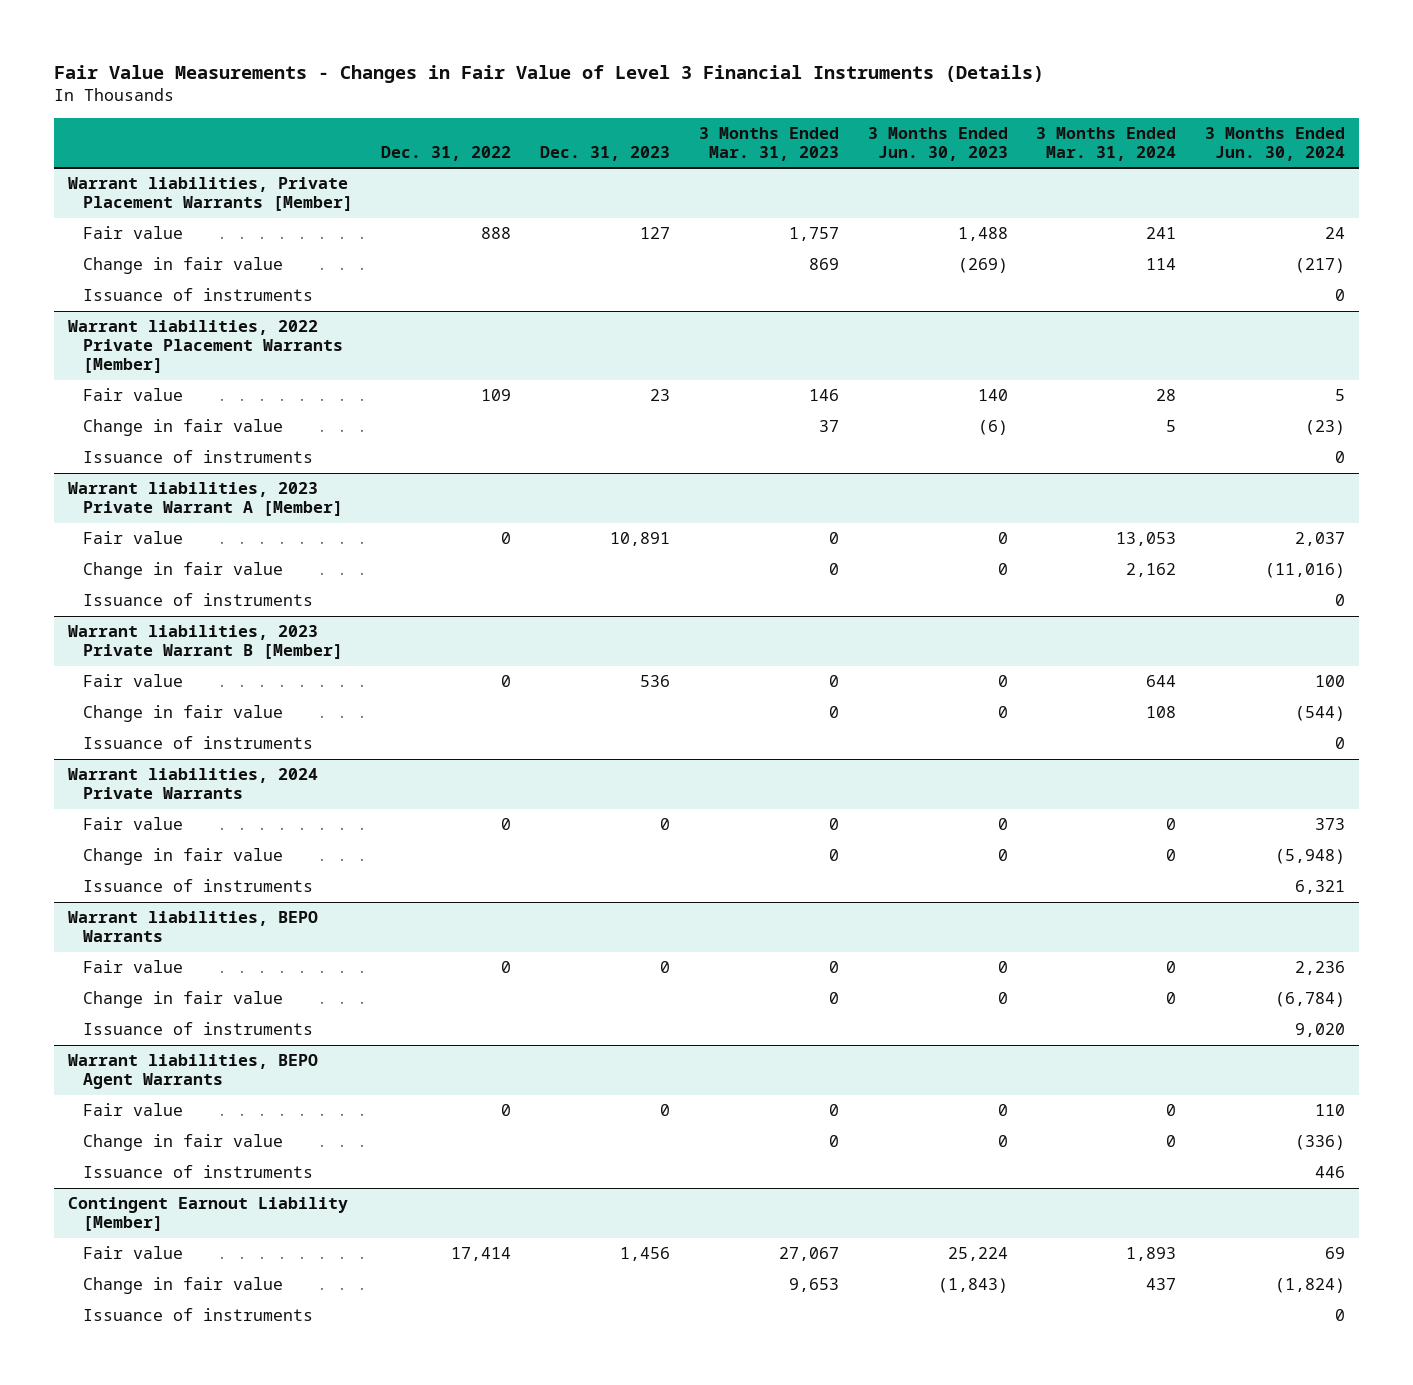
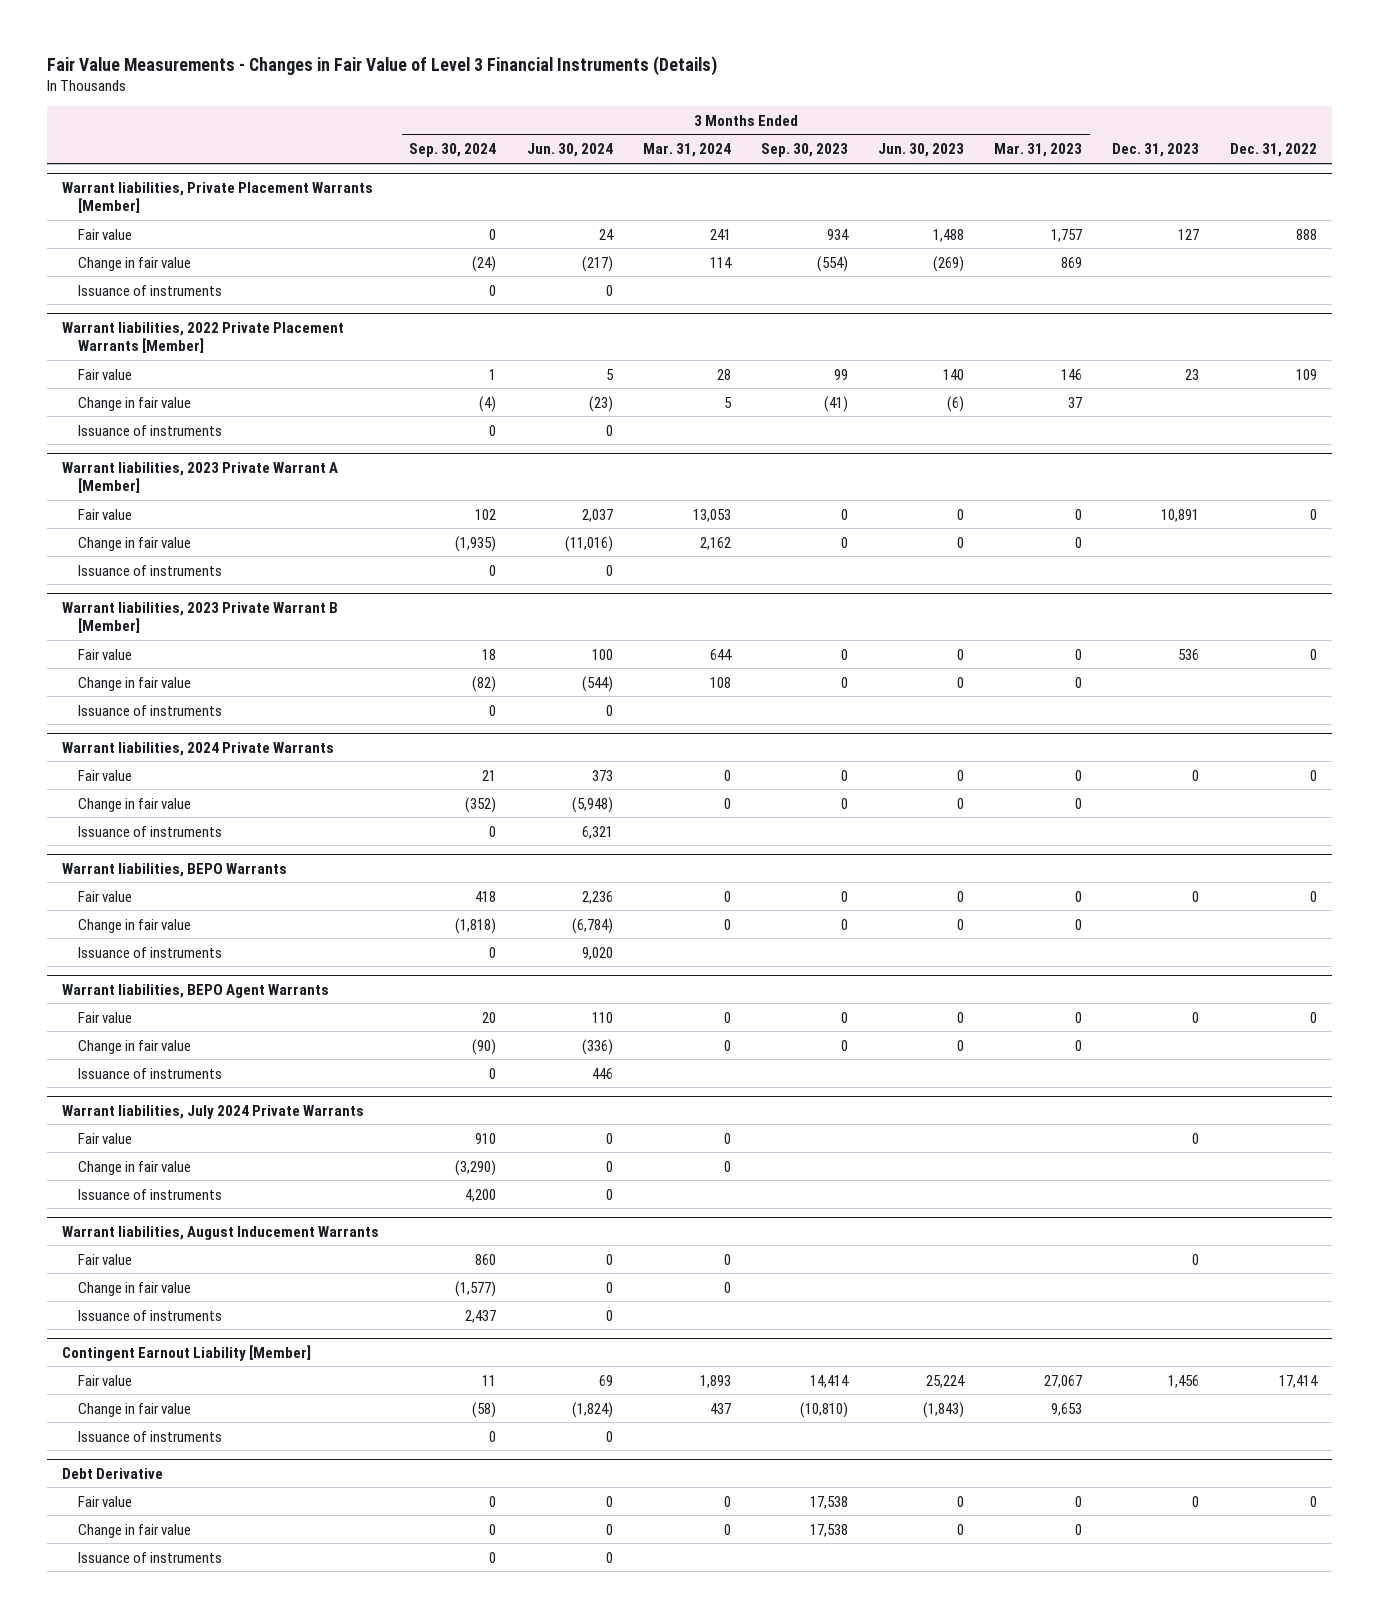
none -> [409,143,497,158] Sep. 30, 2024
none -> [760,143,848,158] Sep. 30, 2023
none -> [62,1104,365,1119] Warrant liabilities, July 2024 Private Warrants
none -> [77,1132,132,1144] Fair value
none -> [77,1160,191,1175] Change in fair value
none -> [77,1188,222,1200] Issuance of instruments
none -> [62,1225,380,1240] Warrant liabilities, August Inducement Warrants
none -> [77,1253,132,1265] Fair value
none -> [77,1281,191,1296] Change in fair value
none -> [77,1309,222,1321] Issuance of instruments
none -> [62,1467,164,1479] Debt Derivative
none -> [77,1495,132,1507] Fair value
none -> [77,1523,191,1538] Change in fair value
none -> [77,1551,222,1563] Issuance of instruments

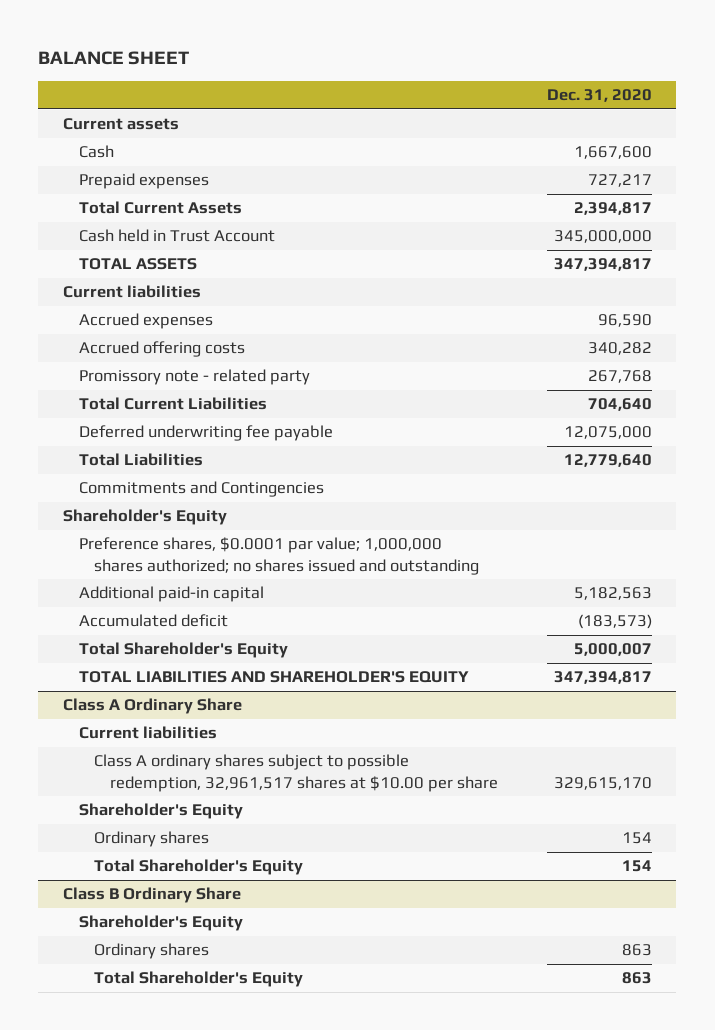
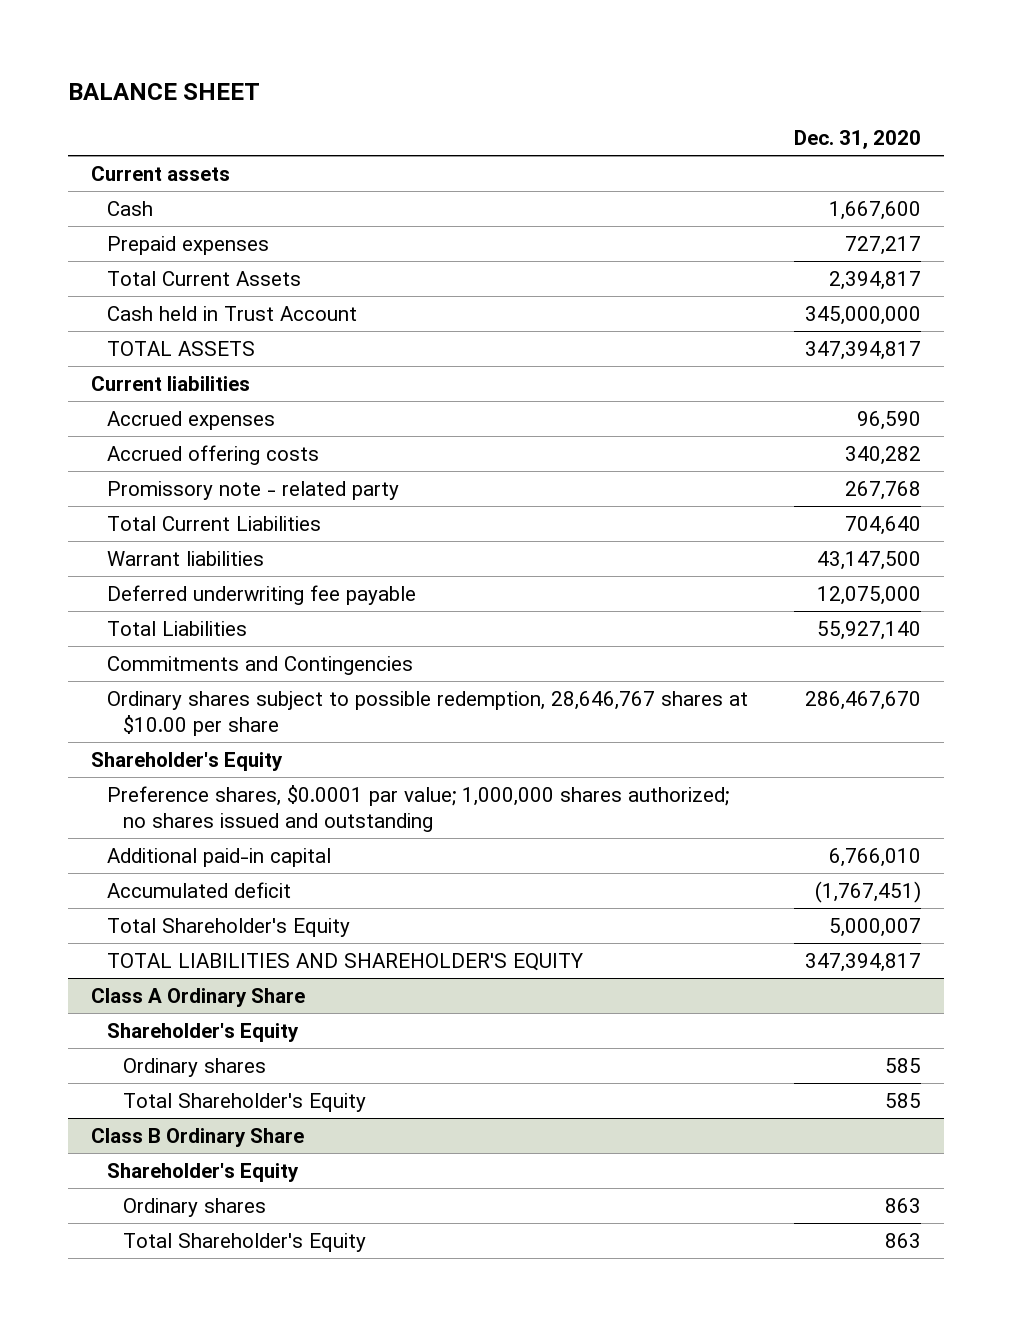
none -> [106,550,264,566] Warrant liabilities
[563,454,652,468] 12,779,640 -> [816,620,921,640] 55,927,140
none -> [106,690,748,736] Ordinary shares subject to possible redemption, 28,646,767 shares at $10.00 per share
[573,587,652,601] 5,182,563 -> [828,847,921,867] 6,766,010
[577,614,652,630] (183,573) -> [814,880,921,903] (1,767,451)
[78,726,217,740] Current liabilities -> none
[94,754,498,792] Class A ordinary shares subject to possible redemption, 32,961,517 shares at $10.00 per share -> none
[621,832,652,845] 154 -> [884,1057,921,1073] 585
[621,860,652,873] 154 -> [884,1092,921,1108] 585

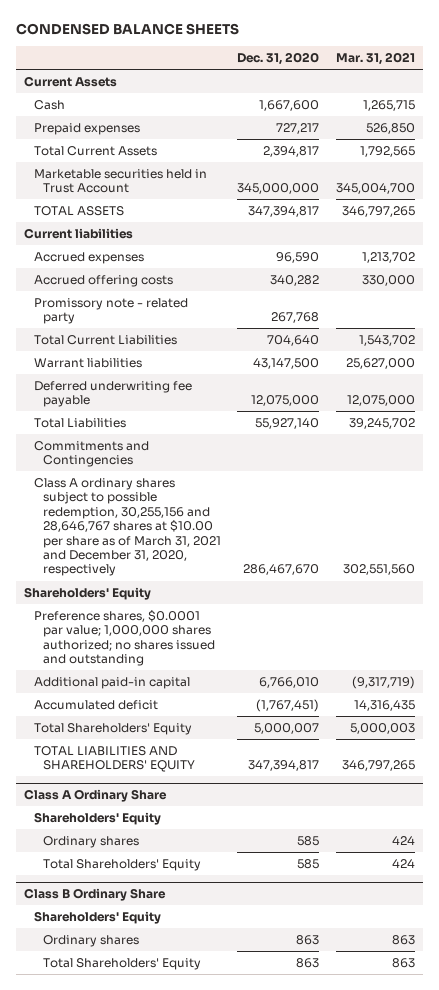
[67,82,260,100] BALANCE SHEET -> [15,23,239,36] CONDENSED BALANCE SHEETS
none -> [335,52,415,66] Mar. 31, 2021
[90,165,230,181] Current assets -> [24,75,118,87] Current Assets
[106,305,357,321] Cash held in Trust Account -> [33,168,207,194] Marketable securities held in Trust Account
[106,690,748,736] Ordinary shares subject to possible redemption, 28,646,767 shares at $10.00 per share -> [33,477,221,577] Class A ordinary shares subject to possible redemption, 30,255,156 and 28,646,767 shares at $10.00 per share as of March 31, 2021 and December 31, 2020, respectively
[90,751,283,771] Shareholder's Equity -> [24,586,152,600] Shareholders' Equity
[106,917,350,937] Total Shareholder's Equity -> [33,722,192,735] Total Shareholders' Equity
[106,952,583,971] TOTAL LIABILITIES AND SHAREHOLDER'S EQUITY -> [33,745,195,773] TOTAL LIABILITIES AND SHAREHOLDERS' EQUITY
[106,1022,299,1042] Shareholder's Equity -> [33,811,161,825] Shareholders' Equity
[123,1092,367,1112] Total Shareholder's Equity -> [42,858,201,871] Total Shareholders' Equity
[106,1162,299,1182] Shareholder's Equity -> [33,910,161,924] Shareholders' Equity
[123,1232,367,1252] Total Shareholder's Equity -> [42,957,201,970] Total Shareholders' Equity

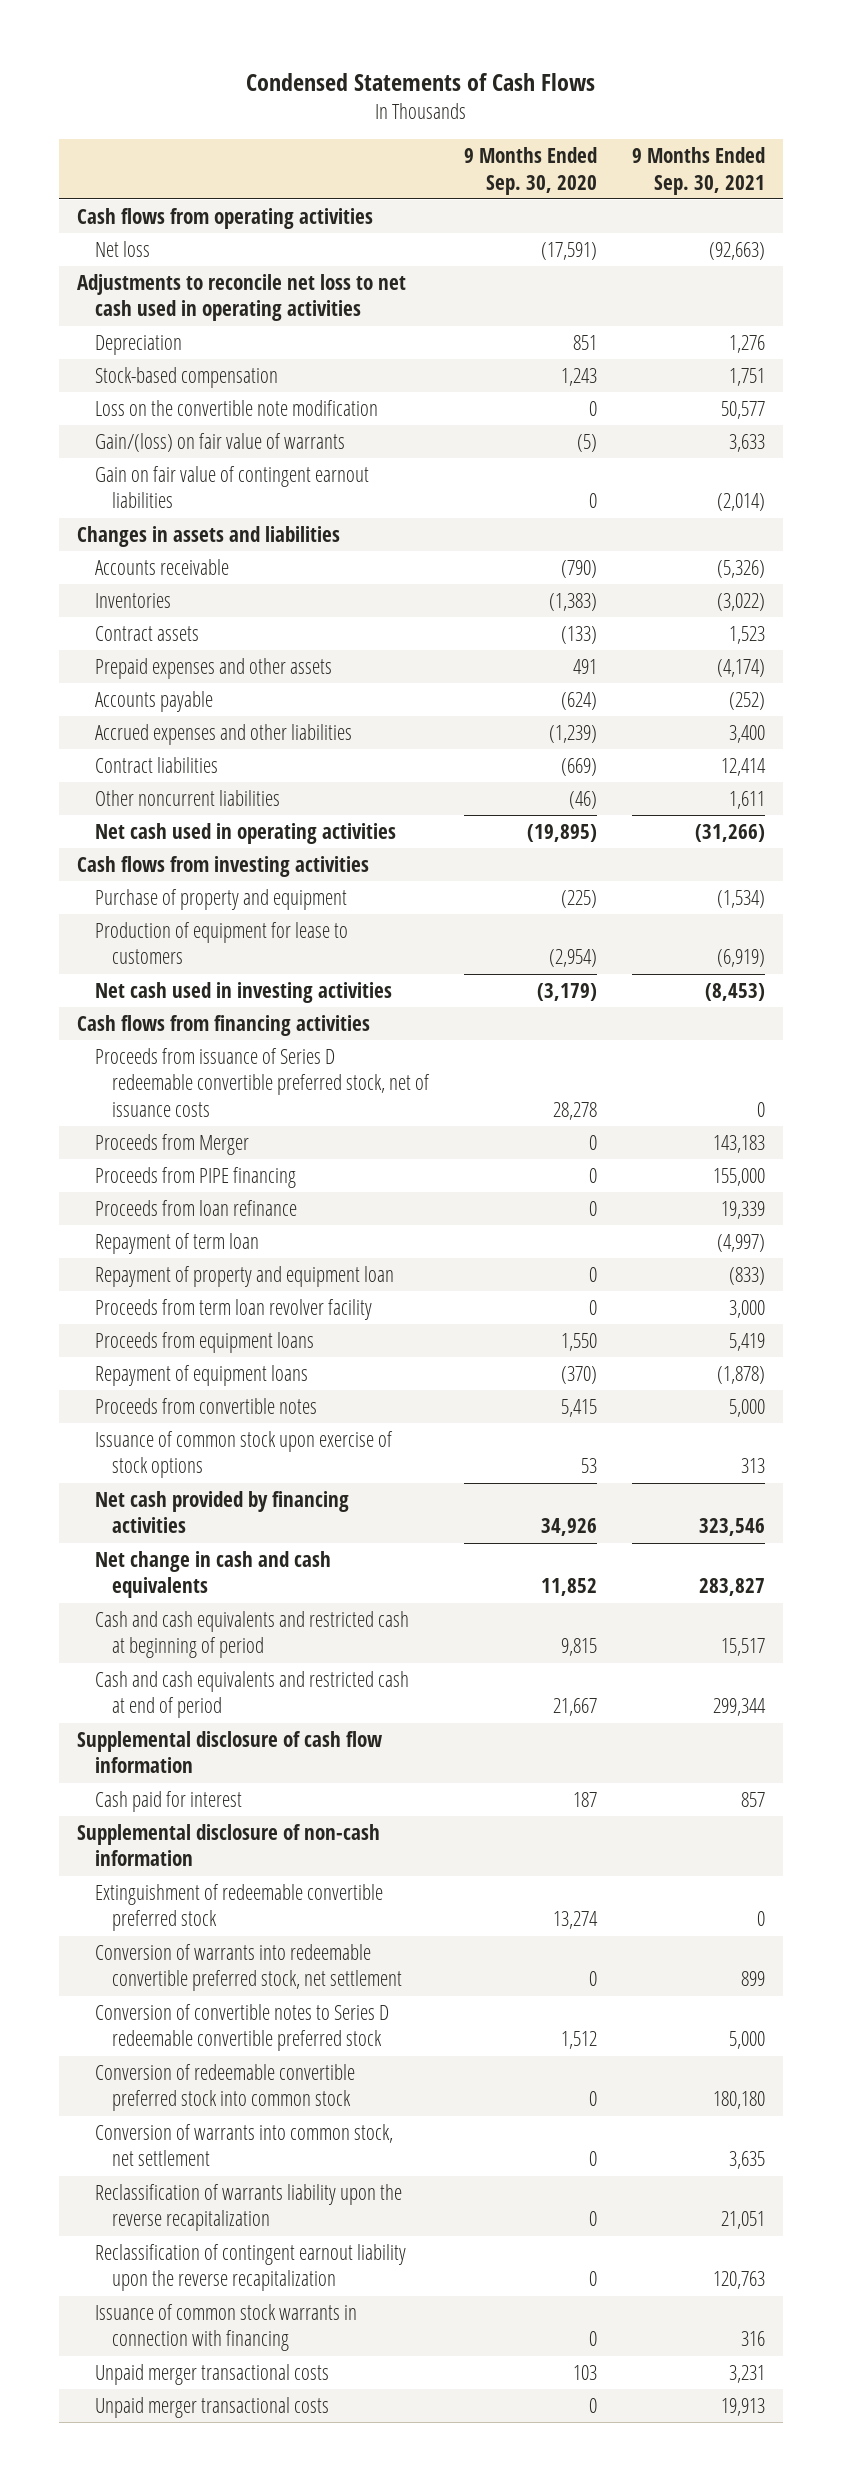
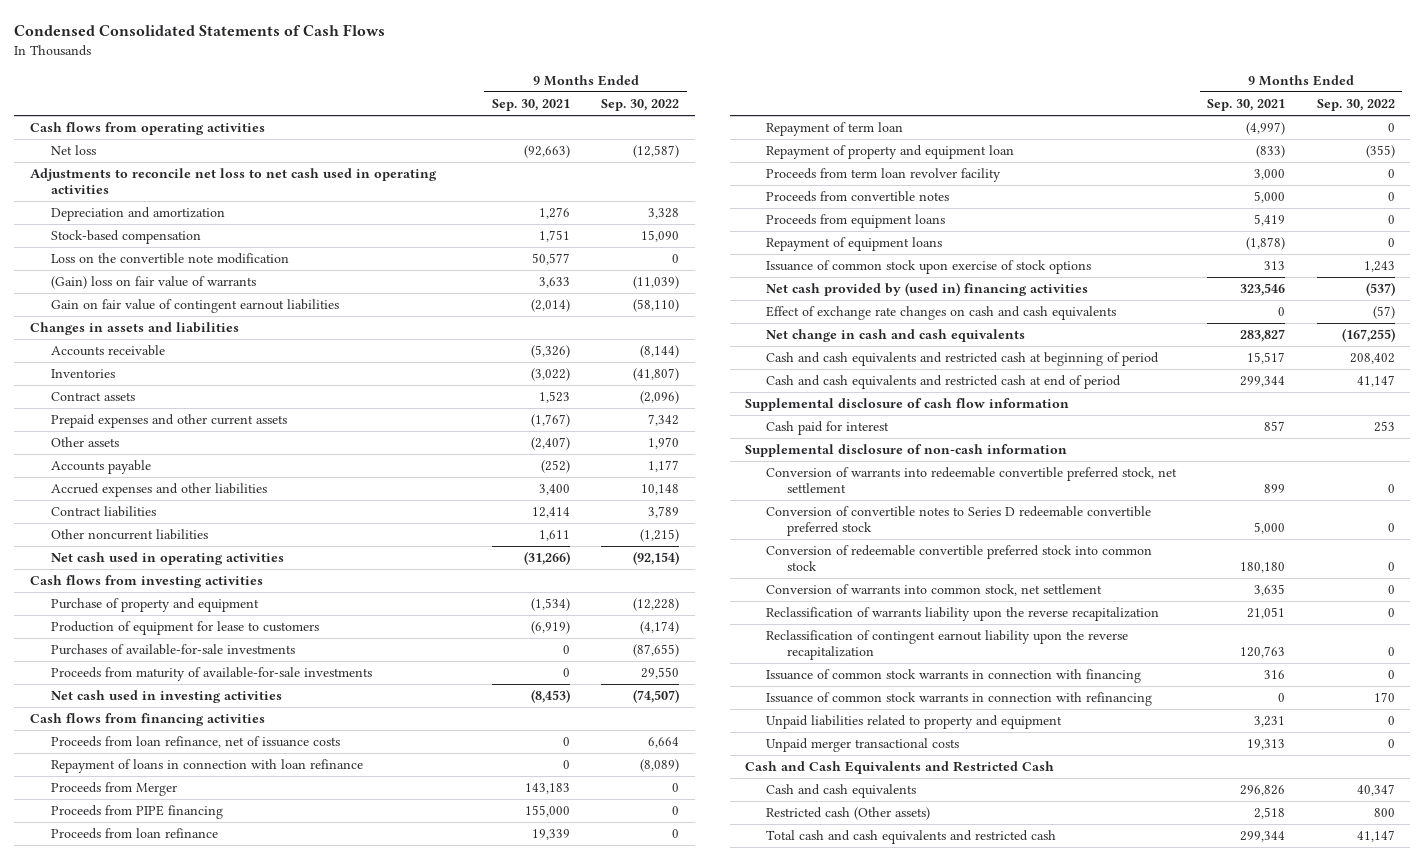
[245,73,595,92] Condensed Statements of Cash Flows -> [14,23,386,36] Condensed Consolidated Statements of Cash Flows
[464,147,598,195] 9 Months Ended Sep. 30, 2020 -> none
none -> [601,99,680,112] Sep. 30, 2022
[94,334,182,355] Depreciation -> [51,207,226,222] Depreciation and amortization
[94,432,345,452] Gain/(loss) on fair value of warrants -> [51,276,257,290] (Gain) loss on fair value of warrants
[94,657,332,679] Prepaid expenses and other assets -> [51,414,288,429] Prepaid expenses and other current assets
[717,658,766,677] (4,174) -> [531,414,571,428] (1,767)
none -> [51,437,120,448] Other assets
none -> [51,644,296,656] Purchases of available-for-sale investments
none -> [51,667,373,682] Proceeds from maturity of available-for-sale investments
[94,1047,431,1117] Proceeds from issuance of Series D redeemable convertible preferred stock, net of issuance costs -> none
none -> [51,736,341,749] Proceeds from loan refinance, net of issuance costs
none -> [51,759,364,774] Repayment of loans in connection with loan refinance
[94,1397,317,1414] Proceeds from convertible notes -> [766,191,950,203] Proceeds from convertible notes
[94,1490,349,1534] Net cash provided by financing activities -> [766,282,1089,297] Net cash provided by (used in) financing activities
none -> [766,306,1117,321] Effect of exchange rate changes on cash and cash equivalents
[94,1883,383,1932] Extinguishment of redeemable convertible preferred stock -> none
[94,2396,329,2418] Unpaid merger transactional costs -> none
none -> [766,692,1153,707] Issuance of common stock warrants in connection with refinancing
none -> [766,715,1063,730] Unpaid liabilities related to property and equipment
[729,2364,766,2383] 3,231 -> [1247,739,1286,751] 19,313
none -> [745,761,1055,775] Cash and Cash Equivalents and Restricted Cash
none -> [766,784,917,799] Cash and cash equivalents
none -> [766,807,931,821] Restricted cash (Other assets)
none -> [766,830,1057,845] Total cash and cash equivalents and restricted cash

